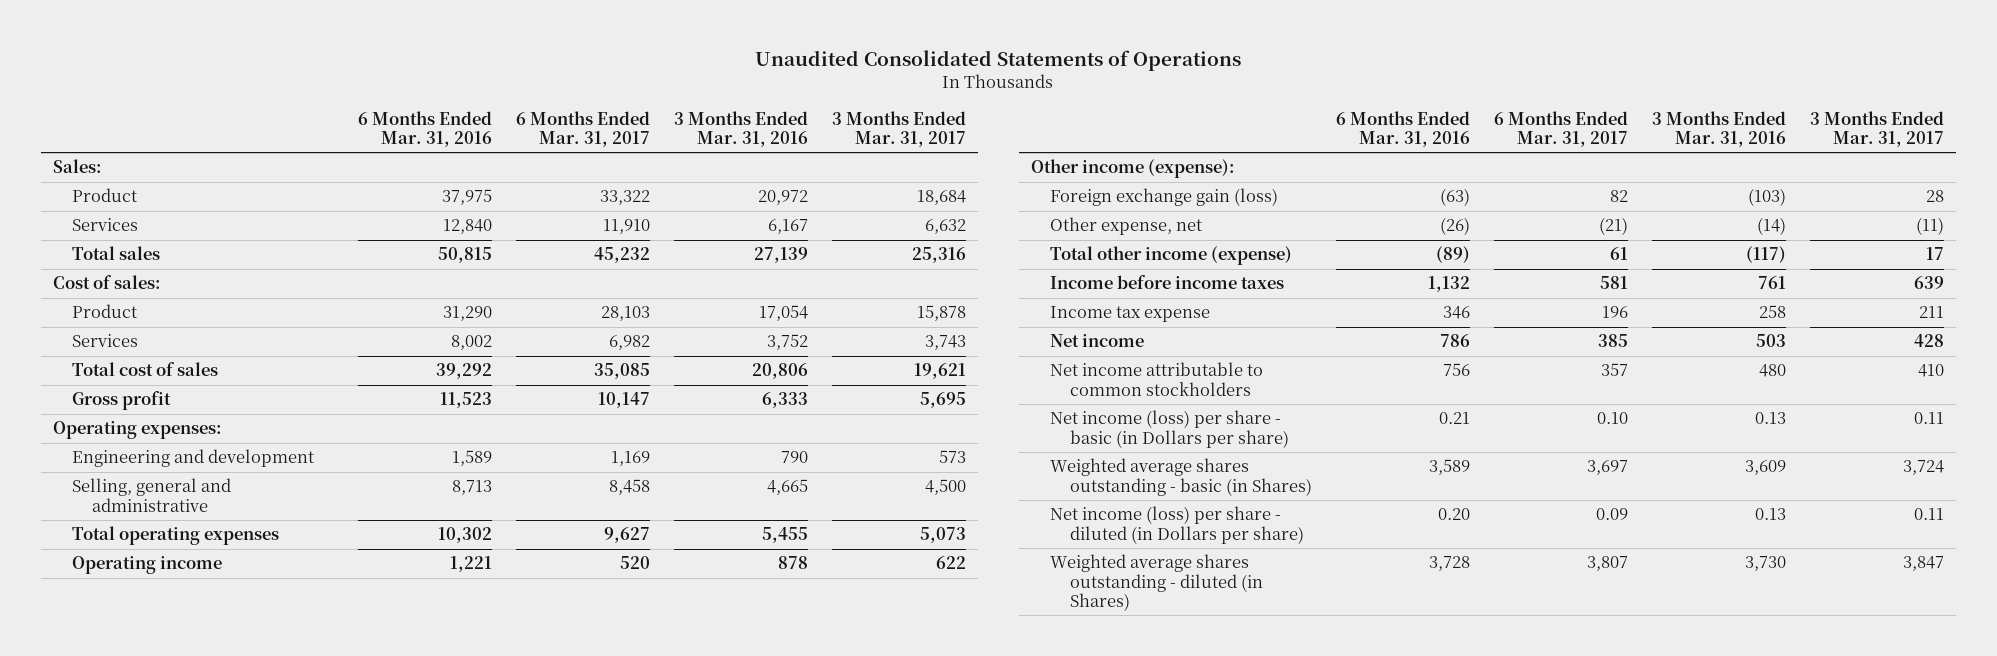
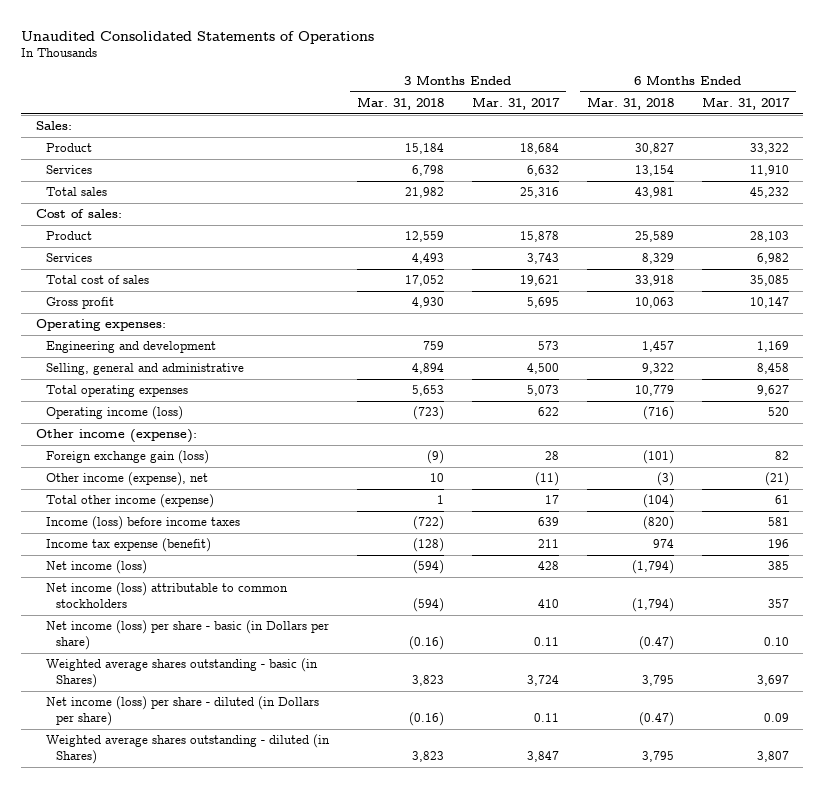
[357,110,492,148] 6 Months Ended Mar. 31, 2016 -> none
[673,110,808,148] 3 Months Ended Mar. 31, 2016 -> none
none -> [356,97,444,111] Mar. 31, 2018
none -> [586,97,674,111] Mar. 31, 2018
[72,556,223,575] Operating income -> [45,406,183,421] Operating income (loss)
[1050,217,1203,236] Other expense, net -> [45,472,208,487] Other income (expense), net
[1050,275,1285,290] Income before income taxes -> [45,516,240,531] Income (loss) before income taxes
[1050,306,1211,323] Income tax expense -> [45,538,211,553] Income tax expense (benefit)
[1050,334,1145,348] Net income -> [45,560,147,575] Net income (loss)
[1050,362,1264,396] Net income attributable to common stockholders -> [45,582,288,609] Net income (loss) attributable to common stockholders

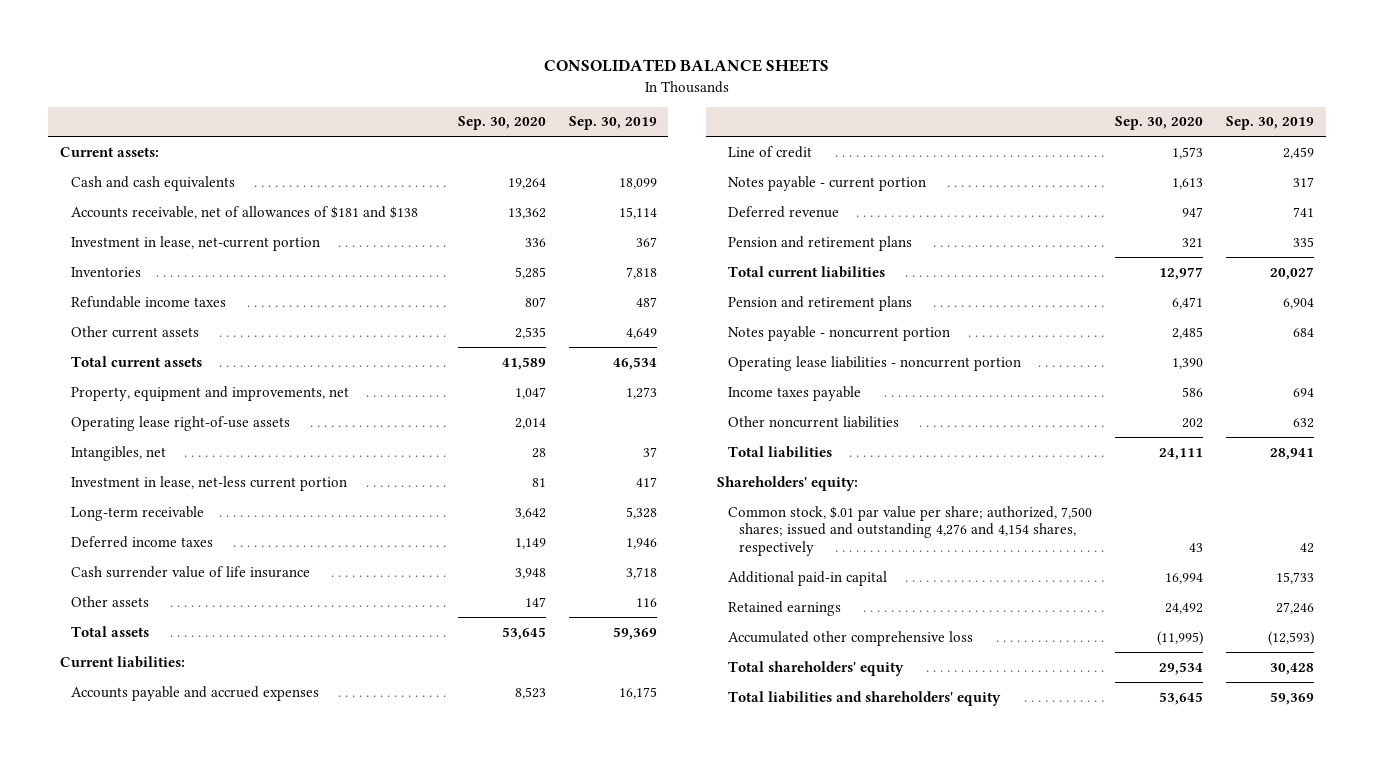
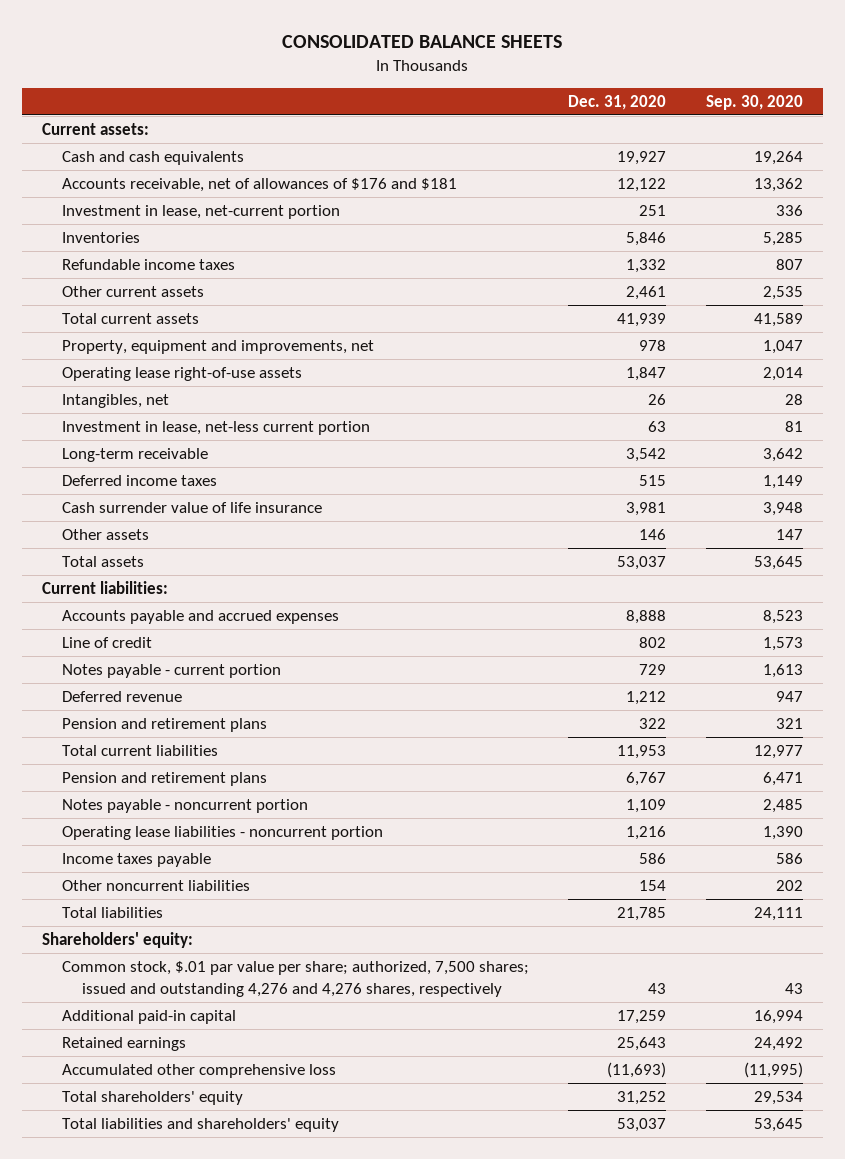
[568,116,657,131] Sep. 30, 2019 -> none
none -> [568,94,667,110] Dec. 31, 2020
[70,205,418,219] Accounts receivable, net of allowances of $181 and $138 -> [62,178,458,193] Accounts receivable, net of allowances of $176 and $181
[728,505,1093,557] Common stock, $.01 par value per share; authorized, 7,500 shares; issued and outstanding 4,276 and 4,154 shares, respectively -> [62,961,530,997] Common stock, $.01 par value per share; authorized, 7,500 shares; issued and outstanding 4,276 and 4,276 shares, respectively

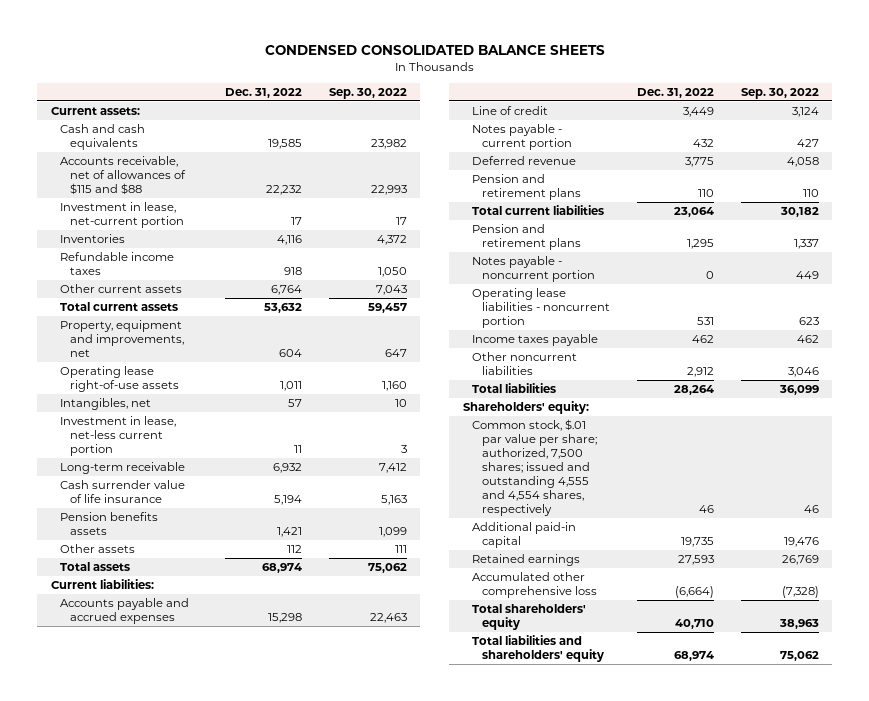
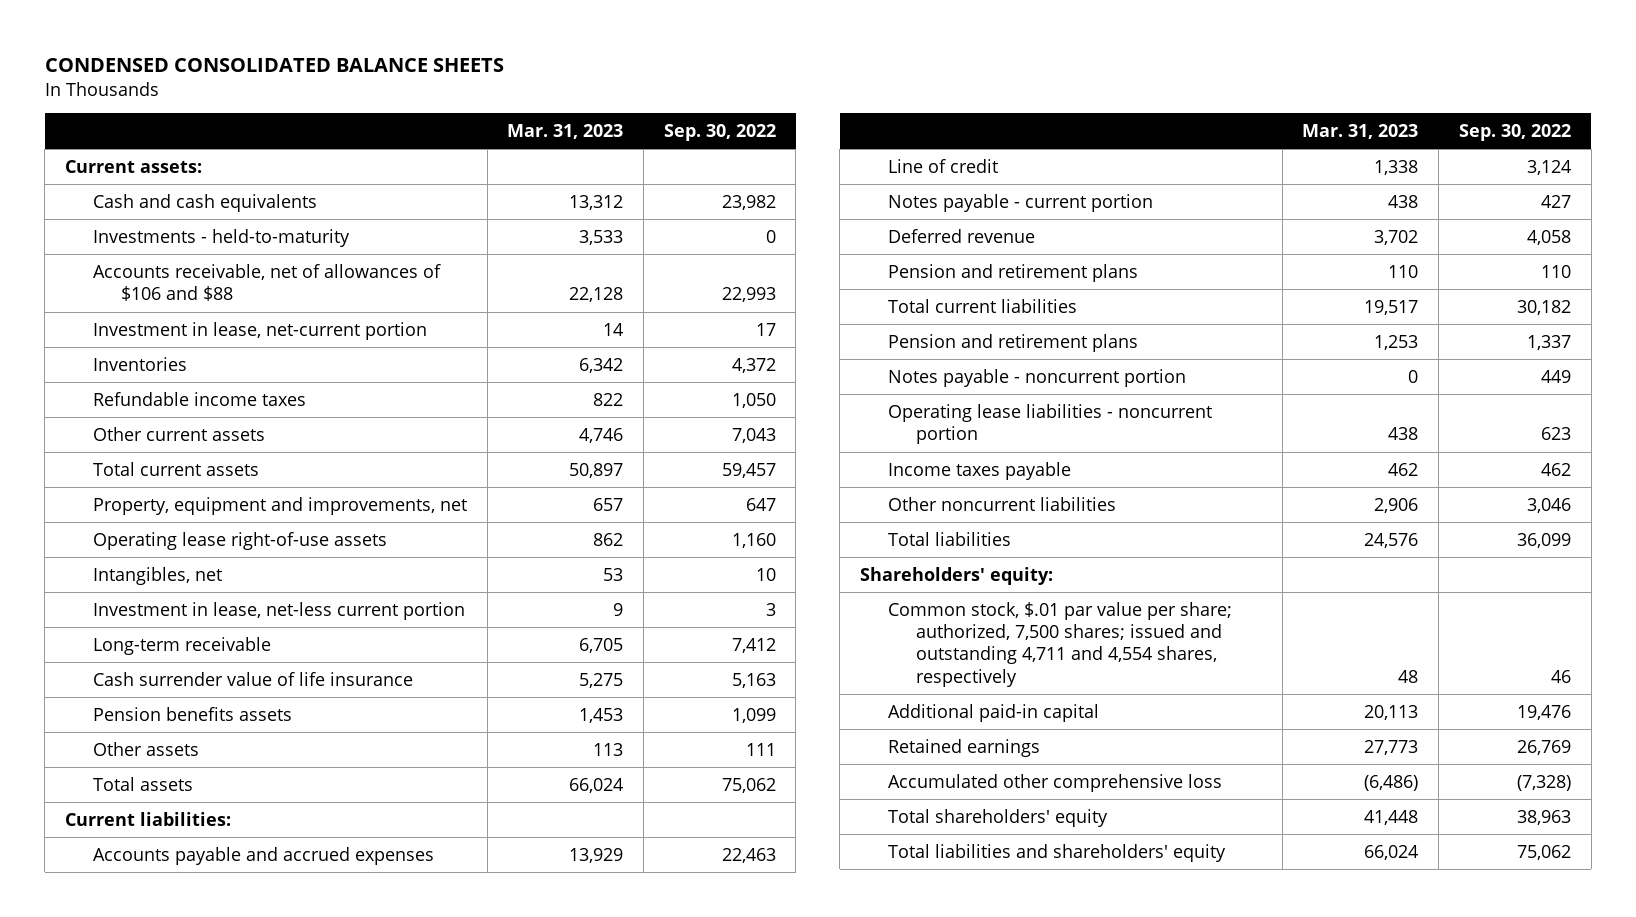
[224,87,302,98] Dec. 31, 2022 -> none
none -> [507,124,624,140] Mar. 31, 2023
none -> [92,228,350,247] Investments - held-to-maturity
[60,155,187,195] Accounts receivable, net of allowances of $115 and $88 -> [92,263,441,302] Accounts receivable, net of allowances of $106 and $88
[472,418,598,516] Common stock, $.01 par value per share; authorized, 7,500 shares; issued and outstanding 4,555 and 4,554 shares, respectively -> [888,601,1233,687] Common stock, $.01 par value per share; authorized, 7,500 shares; issued and outstanding 4,711 and 4,554 shares, respectively

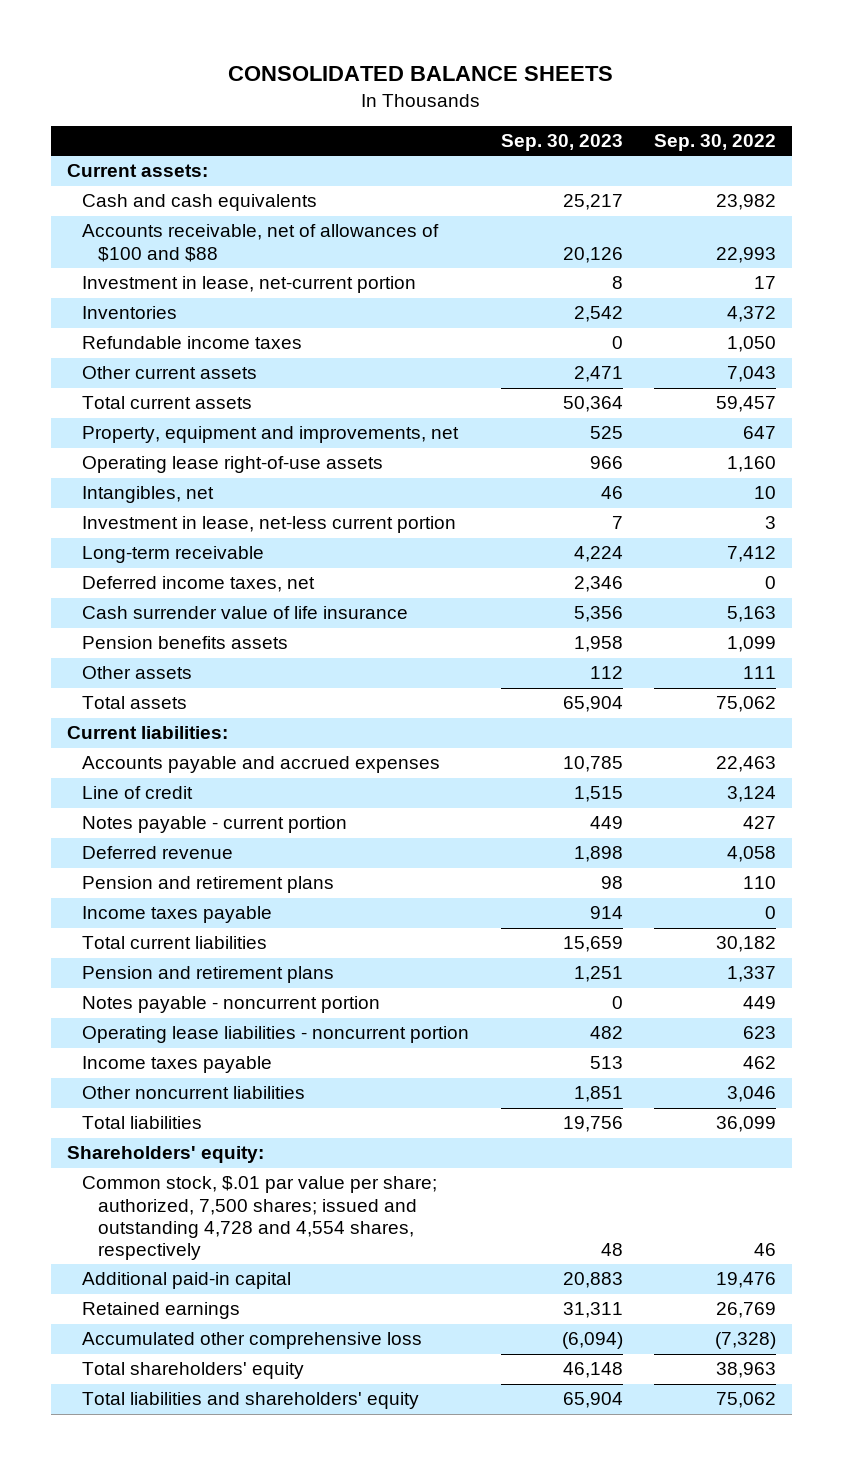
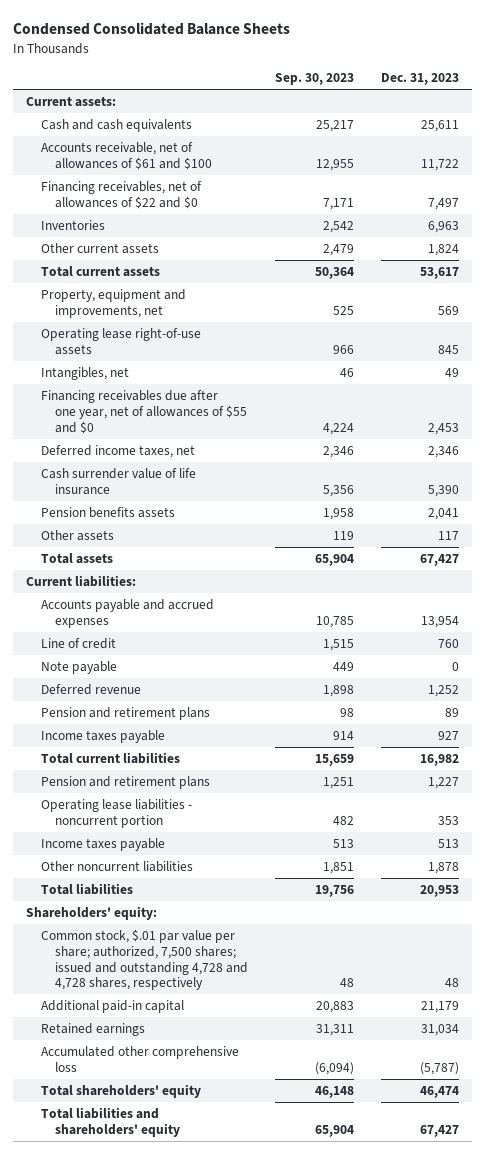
[228,65,614,81] CONSOLIDATED BALANCE SHEETS -> [13,22,291,36] Condensed Consolidated Balance Sheets
[654,134,777,152] Sep. 30, 2022 -> none
none -> [380,73,459,86] Dec. 31, 2023
[82,276,417,294] Investment in lease, net-current portion -> none
[82,224,440,262] Accounts receivable, net of allowances of $100 and $88 -> [40,142,212,170] Accounts receivable, net of allowances of $61 and $100
[562,246,623,263] 20,126 -> [315,158,354,171] 12,955
none -> [40,181,202,209] Financing receivables, net of allowances of $22 and $0
[82,336,303,350] Refundable income taxes -> none
[573,366,623,383] 2,471 -> [322,244,354,257] 2,479
[82,516,457,534] Investment in lease, net-less current portion -> none
[82,546,265,564] Long-term receivable -> [40,390,247,434] Financing receivables due after one year, net of allowances of $55 and $0
[589,666,623,680] 112 -> [332,531,354,541] 119
[82,816,348,834] Notes payable - current portion -> [40,661,117,675] Note payable
[82,996,381,1014] Notes payable - noncurrent portion -> none
[82,1176,438,1261] Common stock, $.01 par value per share; authorized, 7,500 shares; issued and outstanding 4,728 and 4,554 shares, respectively -> [40,929,248,991] Common stock, $.01 par value per share; authorized, 7,500 shares; issued and outstanding 4,728 and 4,728 shares, respectively

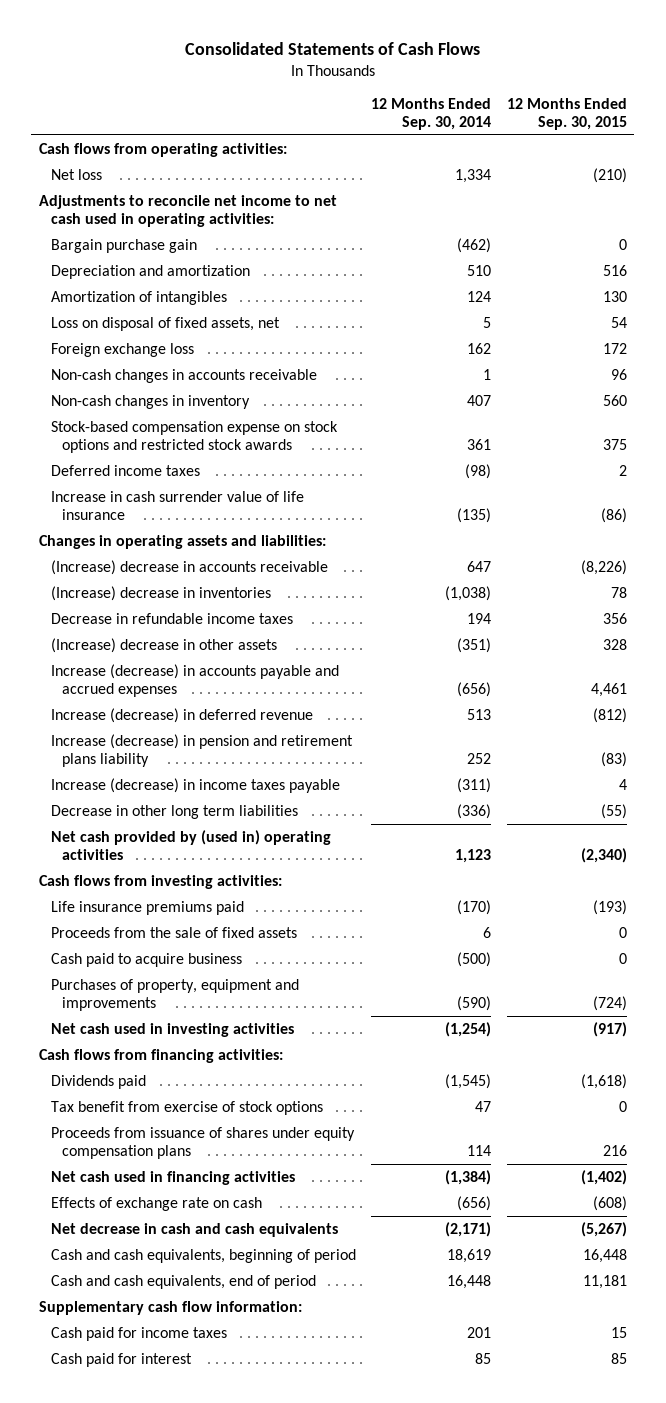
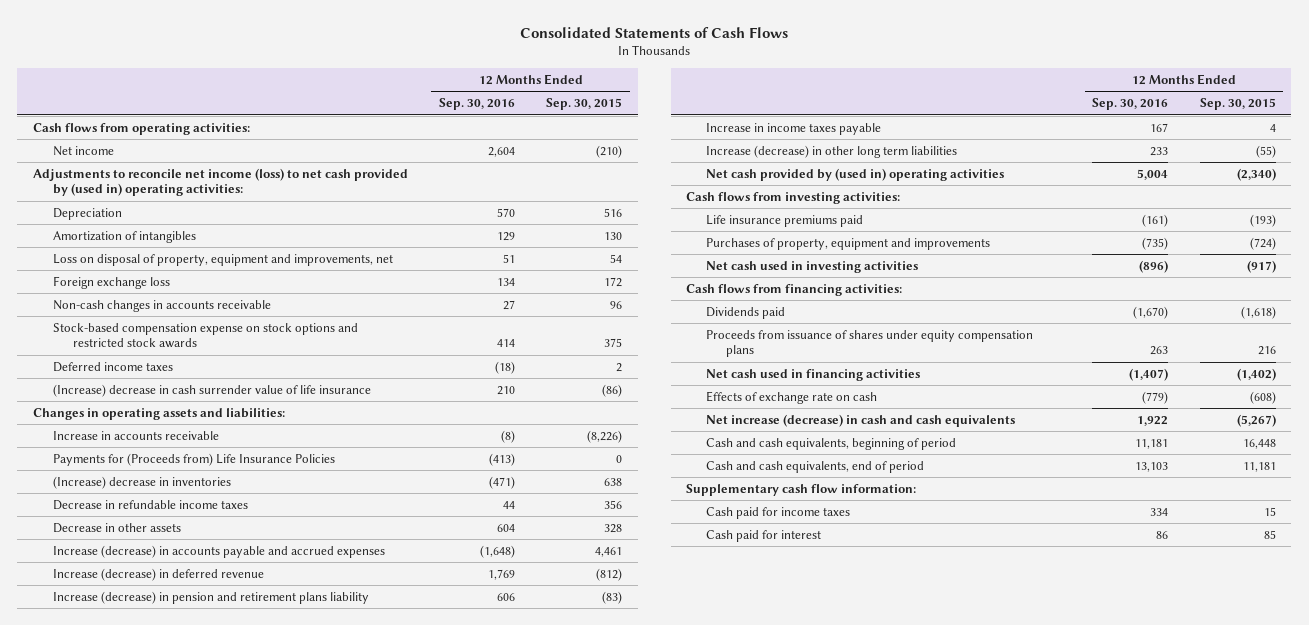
[371,97,492,130] 12 Months Ended Sep. 30, 2014 -> none
none -> [439,98,516,111] Sep. 30, 2016
[50,238,197,253] Bargain purchase gain -> none
[50,168,102,180] Net loss -> [52,145,114,156] Net income
[38,194,337,228] Adjustments to reconcile net income to net cash used in operating activities: -> [33,167,409,197] Adjustments to reconcile net income (loss) to net cash provided by (used in) operating activities:
[50,264,250,279] Depreciation and amortization -> [52,207,122,220] Depreciation
[50,316,280,331] Loss on disposal of fixed assets, net -> [52,253,393,266] Loss on disposal of property, equipment and improvements, net
[50,394,250,409] Non-cash changes in inventory -> none
[50,490,304,521] Increase in cash surrender value of life insurance -> [52,383,371,397] (Increase) decrease in cash surrender value of life insurance
[50,559,328,575] (Increase) decrease in accounts receivable -> [52,430,219,440] Increase in accounts receivable
none -> [52,452,335,466] Payments for (Proceeds from) Life Insurance Policies
[610,586,627,598] 78 -> [604,477,623,486] 638
[50,637,277,653] (Increase) decrease in other assets -> [52,522,181,533] Decrease in other assets
[50,777,340,793] Increase (decrease) in income taxes payable -> [706,122,882,135] Increase in income taxes payable
[50,804,298,819] Decrease in other long term liabilities -> [706,144,958,158] Increase (decrease) in other long term liabilities
[50,926,297,938] Proceeds from the sale of fixed assets -> none
[50,952,242,967] Cash paid to acquire business -> none
[50,1100,323,1115] Tax benefit from exercise of stock options -> none
[50,1222,338,1237] Net decrease in cash and cash equivalents -> [706,413,1016,427] Net increase (decrease) in cash and cash equivalents

